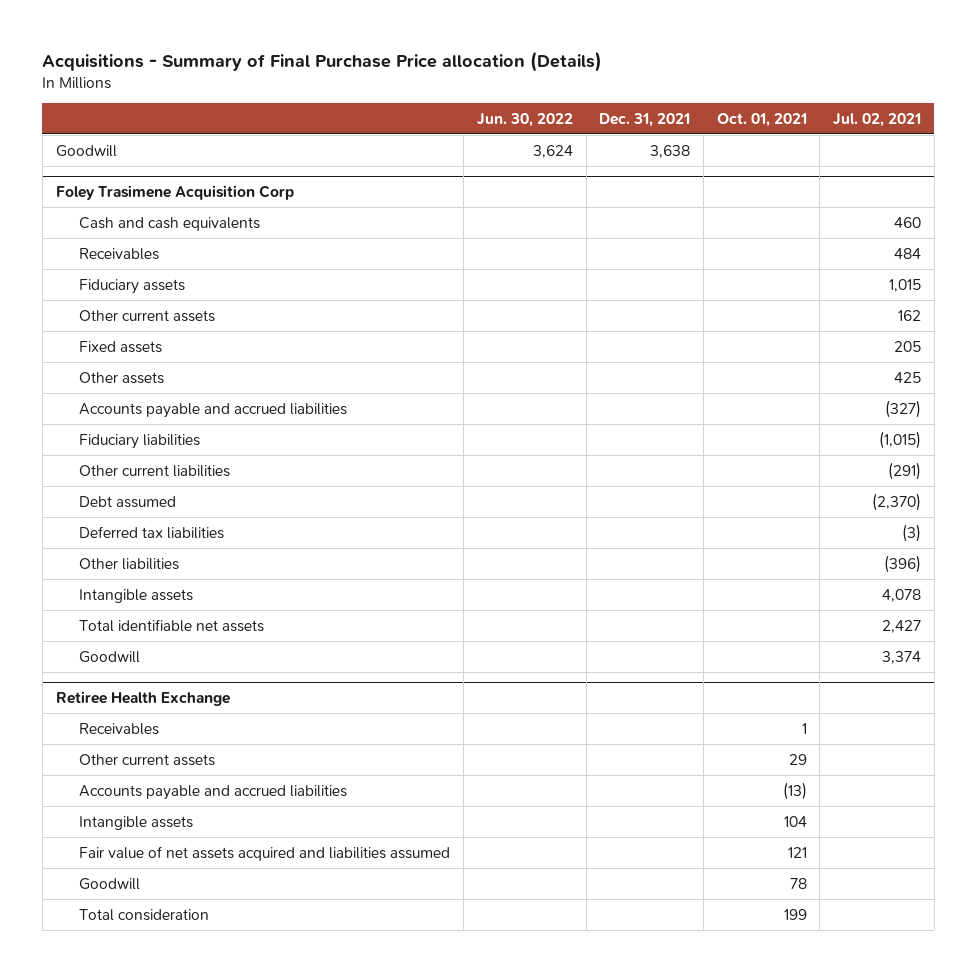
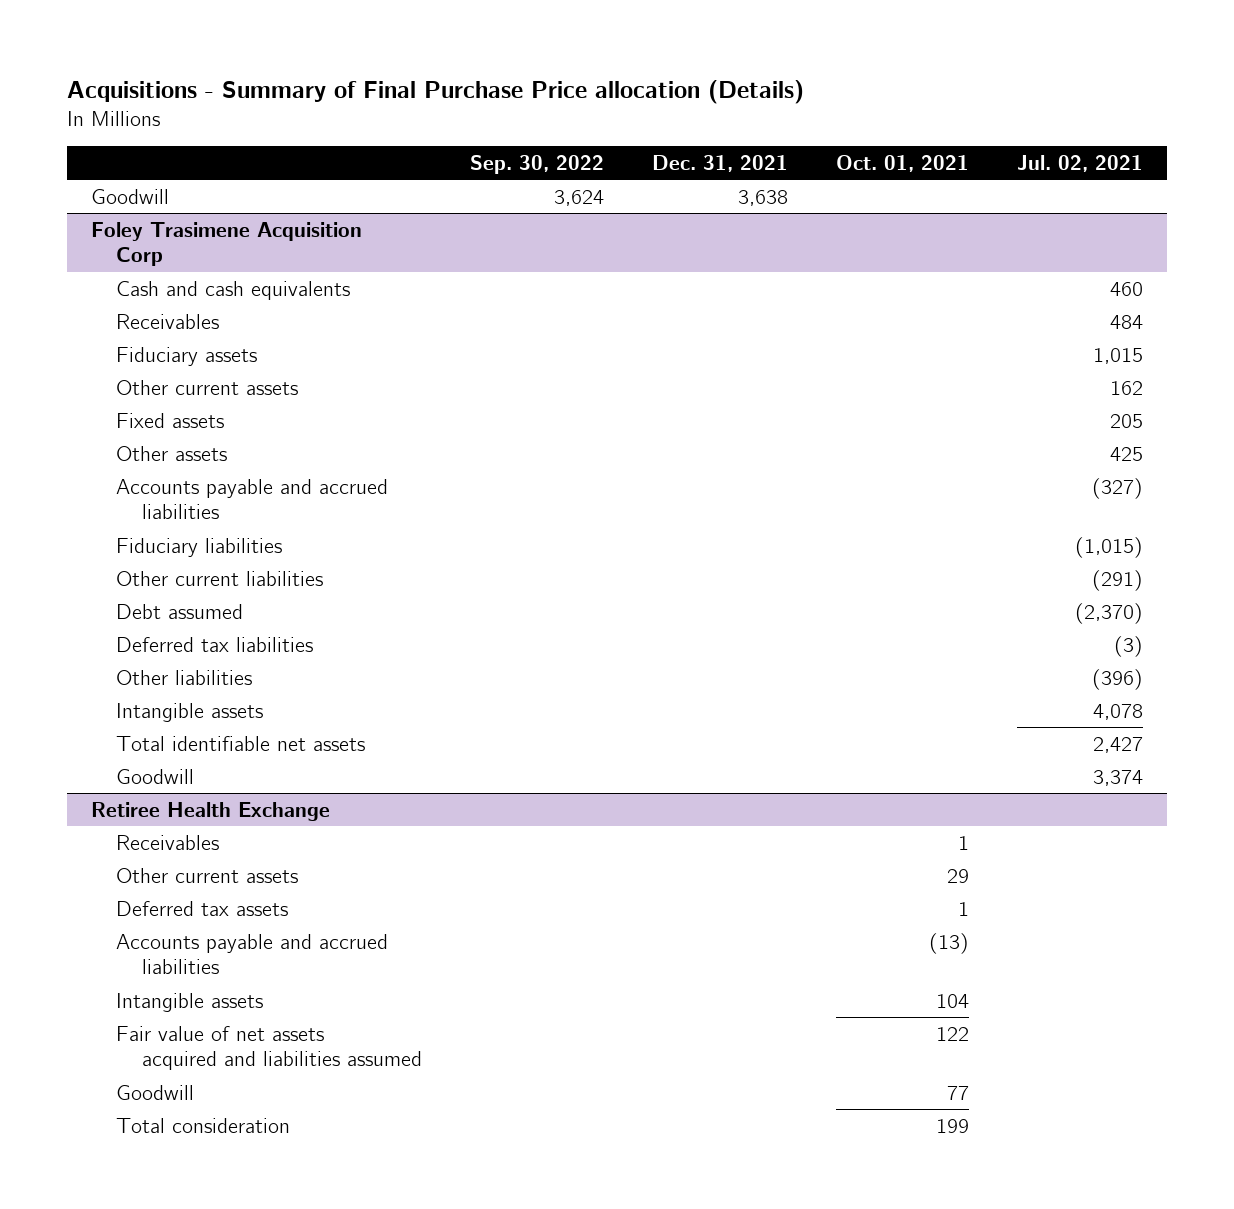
[476,112,573,127] Jun. 30, 2022 -> none
none -> [470,154,605,174] Sep. 30, 2022
none -> [116,900,289,916] Deferred tax assets
[787,846,807,858] 121 -> [936,1026,970,1041] 122
[789,877,807,889] 78 -> [947,1085,970,1100] 77

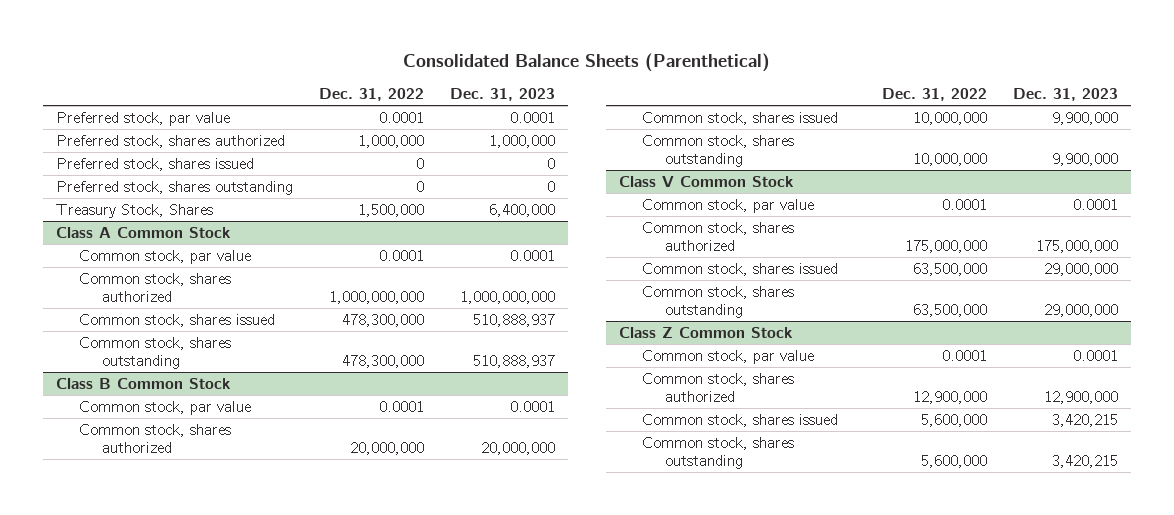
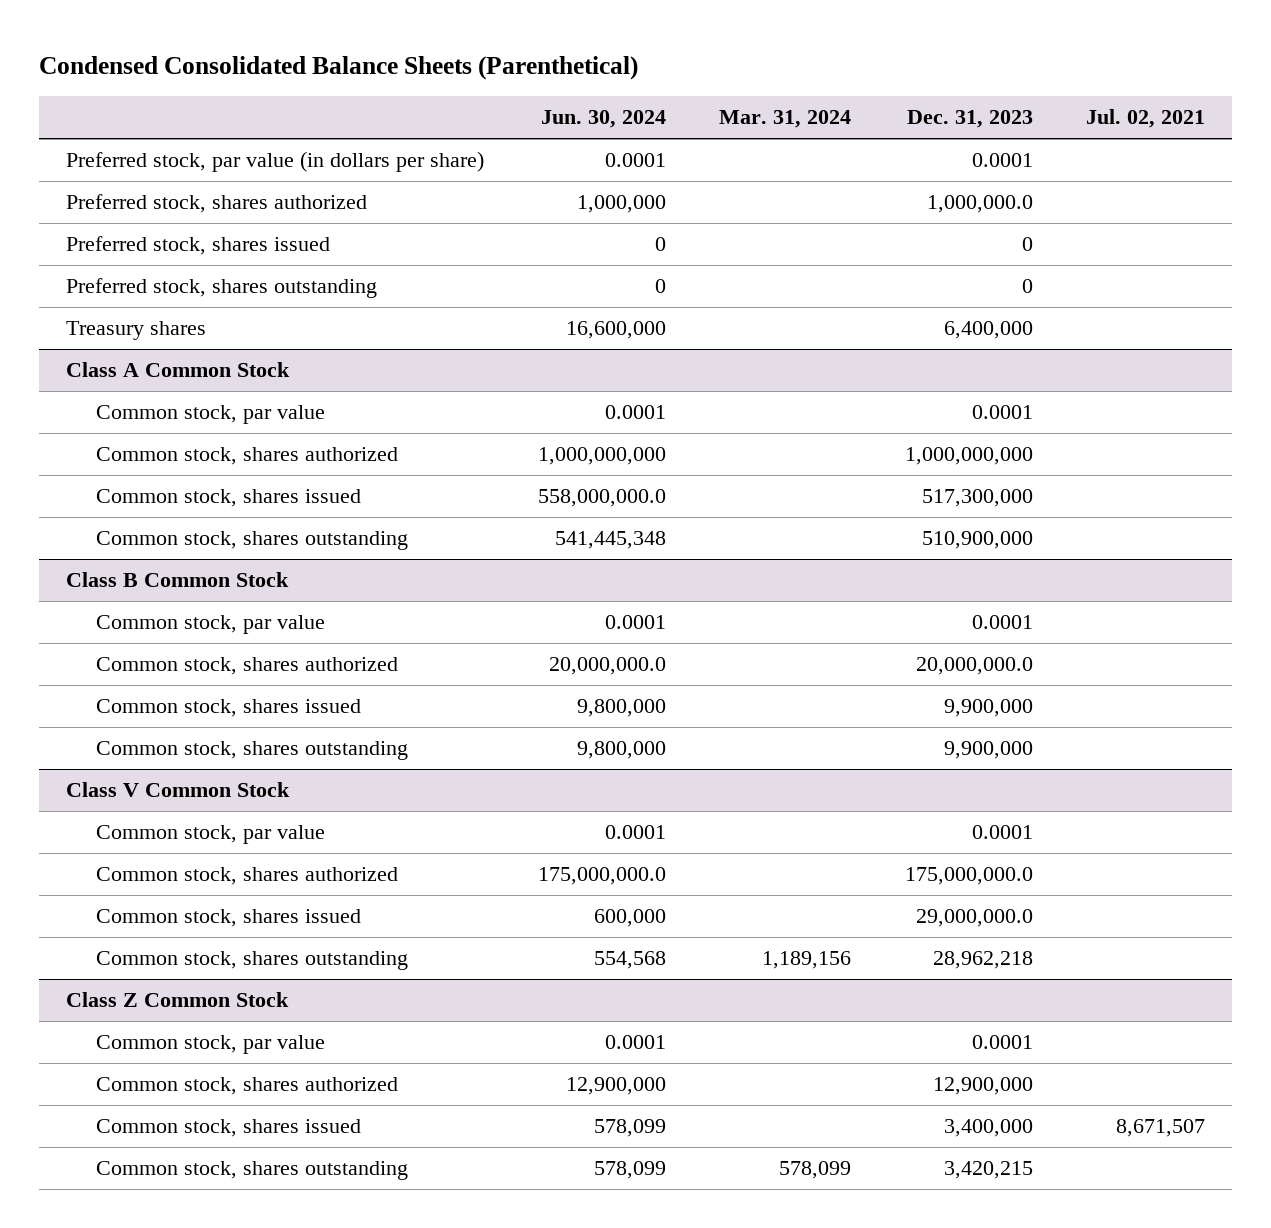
[403,53,771,73] Consolidated Balance Sheets (Parenthetical) -> [39,55,639,80] Condensed Consolidated Balance Sheets (Parenthetical)
[318,88,424,102] Dec. 31, 2022 -> none
none -> [540,110,666,129] Jun. 30, 2024
none -> [719,110,852,129] Mar. 31, 2024
none -> [1086,109,1206,129] Jul. 02, 2021
[56,111,231,126] Preferred stock, par value -> [66,151,485,173] Preferred stock, par value (in dollars per share)
[488,134,555,148] 1,000,000 -> [926,195,1033,214] 1,000,000.0
[56,203,214,218] Treasury Stock, Shares -> [66,321,207,341] Treasury shares
[472,313,555,327] 510,888,937 -> [921,489,1033,508] 517,300,000
[472,354,555,368] 510,888,937 -> [921,531,1033,550] 510,900,000
[480,441,555,455] 20,000,000 -> [915,657,1033,676] 20,000,000.0
[1036,239,1119,253] 175,000,000 -> [904,867,1033,886] 175,000,000.0
[1044,262,1119,276] 29,000,000 -> [915,909,1033,928] 29,000,000.0
[1044,303,1119,317] 29,000,000 -> [932,951,1033,970] 28,962,218
[1052,413,1119,427] 3,420,215 -> [943,1119,1033,1138] 3,400,000

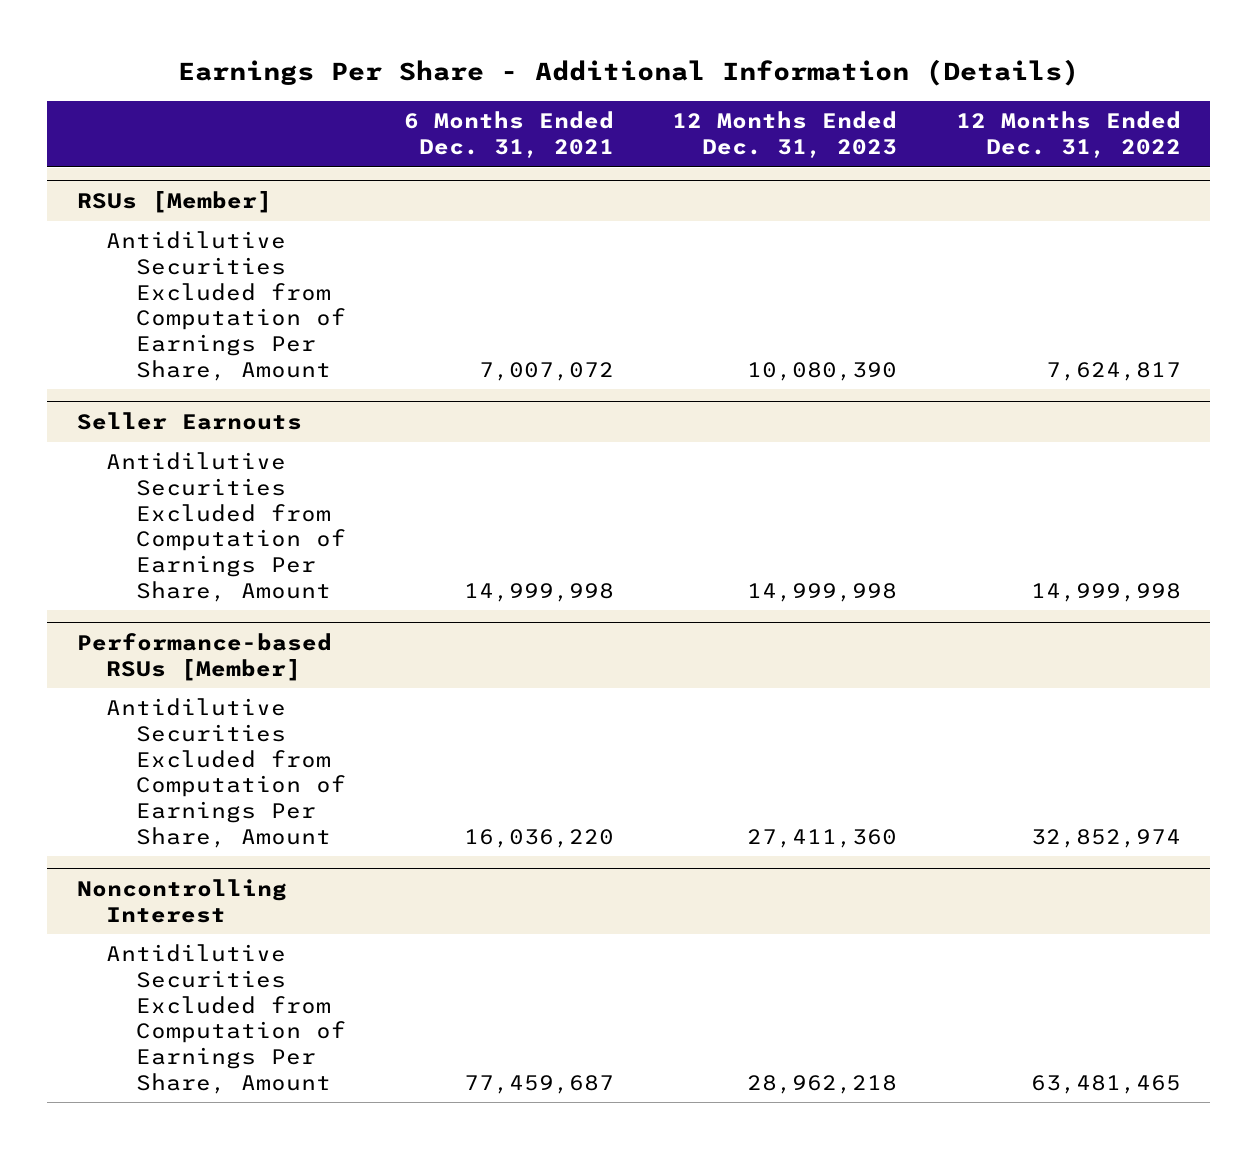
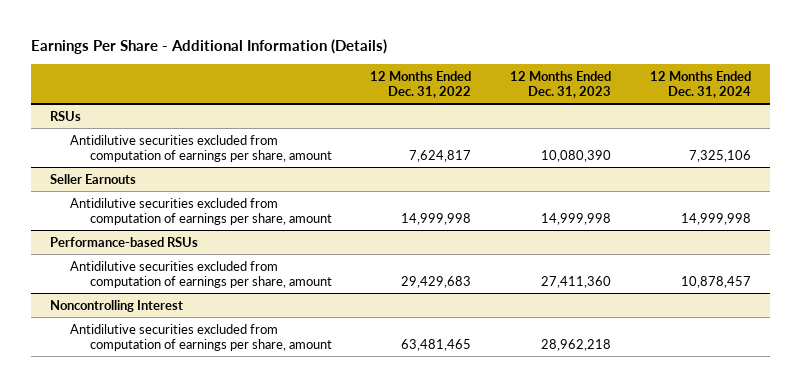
[403,111,614,159] 6 Months Ended Dec. 31, 2021 -> none
none -> [650,71,752,99] 12 Months Ended Dec. 31, 2024
[76,191,272,214] RSUs [Member] -> [50,110,82,121] RSUs
[106,231,346,381] Antidilutive Securities Excluded from Computation of Earnings Per Share, Amount -> [69,134,332,162] Antidilutive securities excluded from computation of earnings per share, amount
[106,452,346,602] Antidilutive Securities Excluded from Computation of Earnings Per Share, Amount -> [69,197,332,225] Antidilutive securities excluded from computation of earnings per share, amount
[76,633,332,681] Performance-based RSUs [Member] -> [50,236,199,247] Performance-based RSUs
[106,698,346,848] Antidilutive Securities Excluded from Computation of Earnings Per Share, Amount -> [69,260,332,288] Antidilutive securities excluded from computation of earnings per share, amount
[1030,828,1181,848] 32,852,974 -> [401,275,472,288] 29,429,683
[106,944,346,1094] Antidilutive Securities Excluded from Computation of Earnings Per Share, Amount -> [69,323,332,351] Antidilutive securities excluded from computation of earnings per share, amount

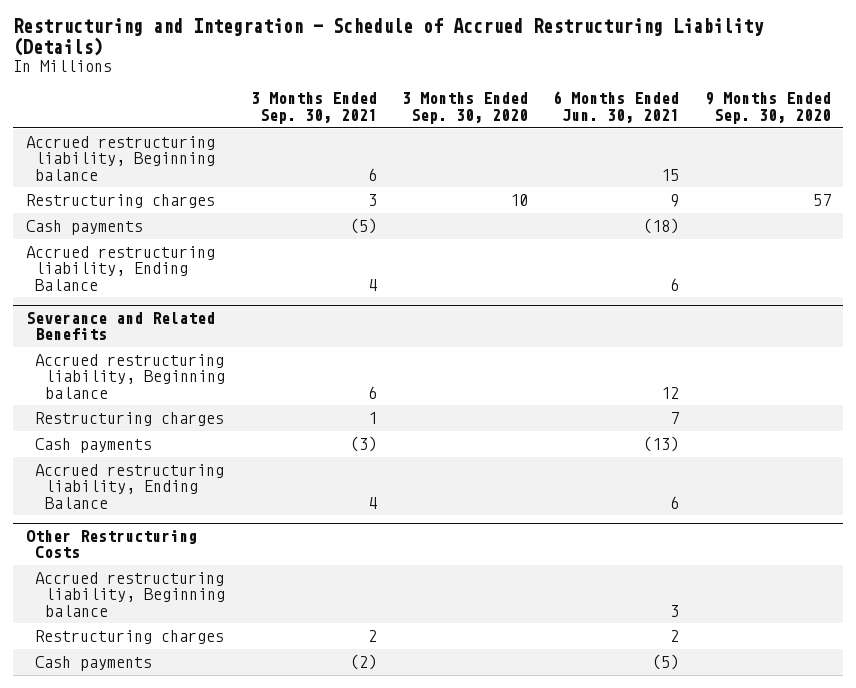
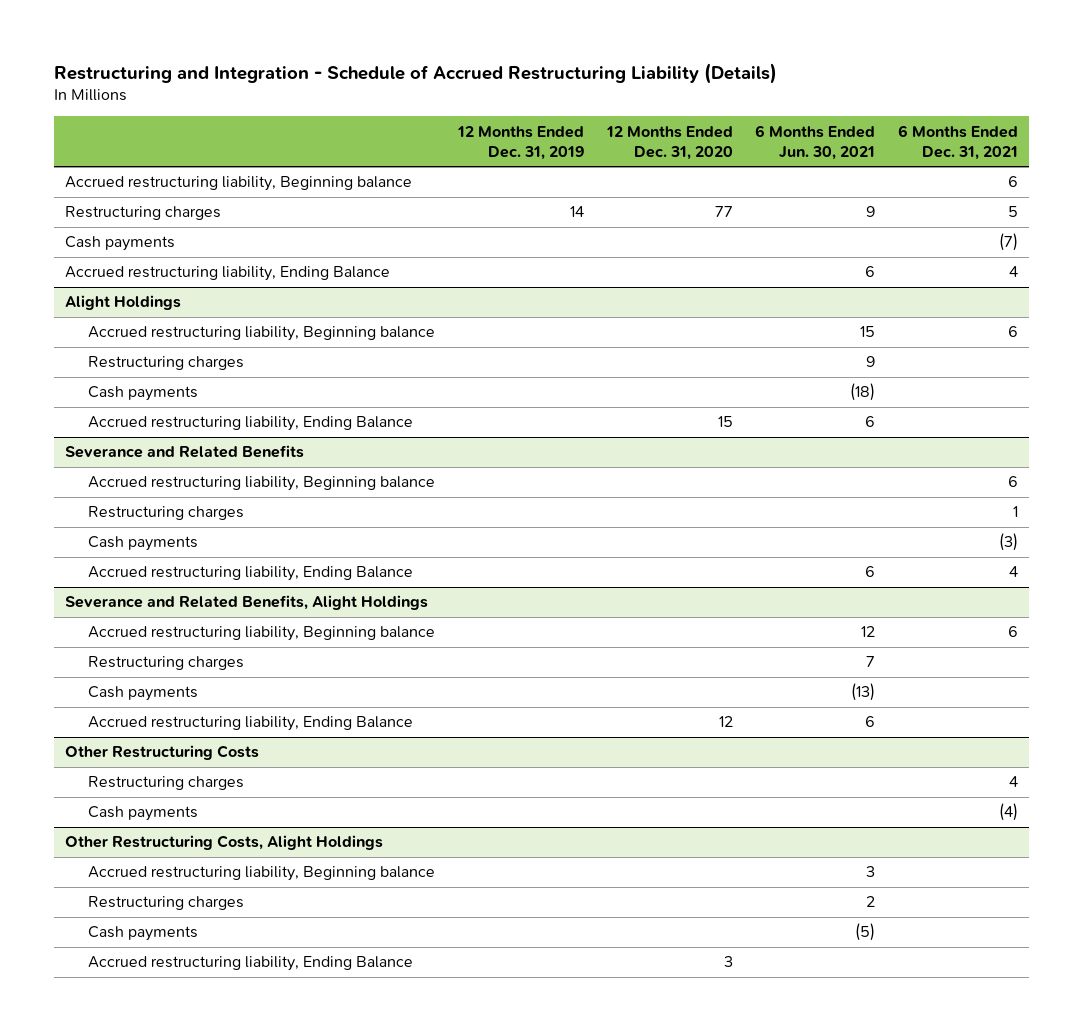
[250,92,377,124] 3 Months Ended Sep. 30, 2021 -> none
[401,92,528,124] 3 Months Ended Sep. 30, 2020 -> none
[704,92,831,124] 9 Months Ended Sep. 30, 2020 -> none
none -> [457,125,585,161] 12 Months Ended Dec. 31, 2019
none -> [605,125,733,161] 12 Months Ended Dec. 31, 2020
none -> [897,124,1018,161] 6 Months Ended Dec. 31, 2021
none -> [65,176,413,192] Accrued restructuring liability, Beginning balance
none -> [65,206,222,221] Restructuring charges
none -> [65,236,176,252] Cash payments
none -> [65,266,391,282] Accrued restructuring liability, Ending Balance
none -> [65,295,182,311] Alight Holdings
none -> [88,476,436,492] Accrued restructuring liability, Beginning balance
none -> [88,506,245,521] Restructuring charges
none -> [88,536,199,552] Cash payments
none -> [88,566,414,582] Accrued restructuring liability, Ending Balance
none -> [65,595,429,611] Severance and Related Benefits, Alight Holdings
none -> [88,776,245,791] Restructuring charges
none -> [88,806,199,822] Cash payments
none -> [65,835,384,851] Other Restructuring Costs, Alight Holdings
none -> [88,956,414,972] Accrued restructuring liability, Ending Balance

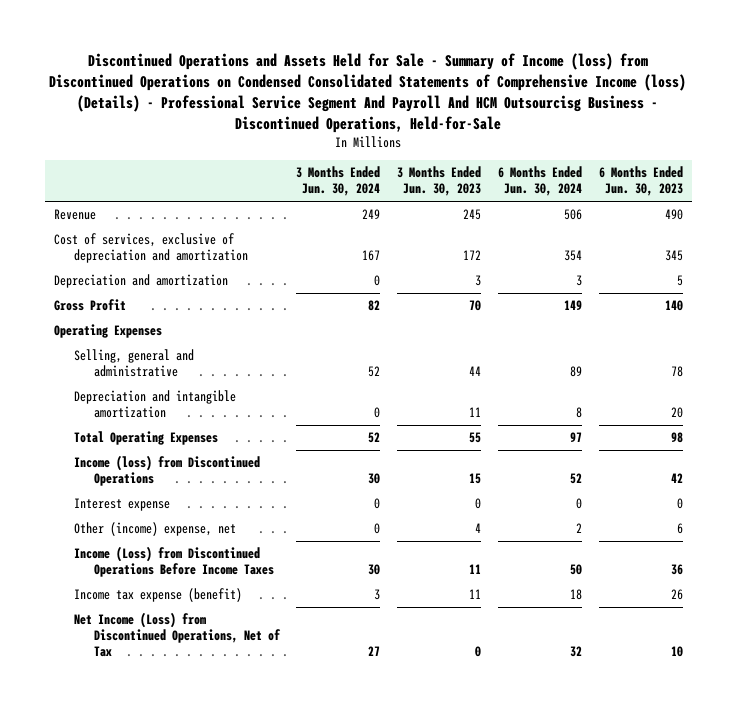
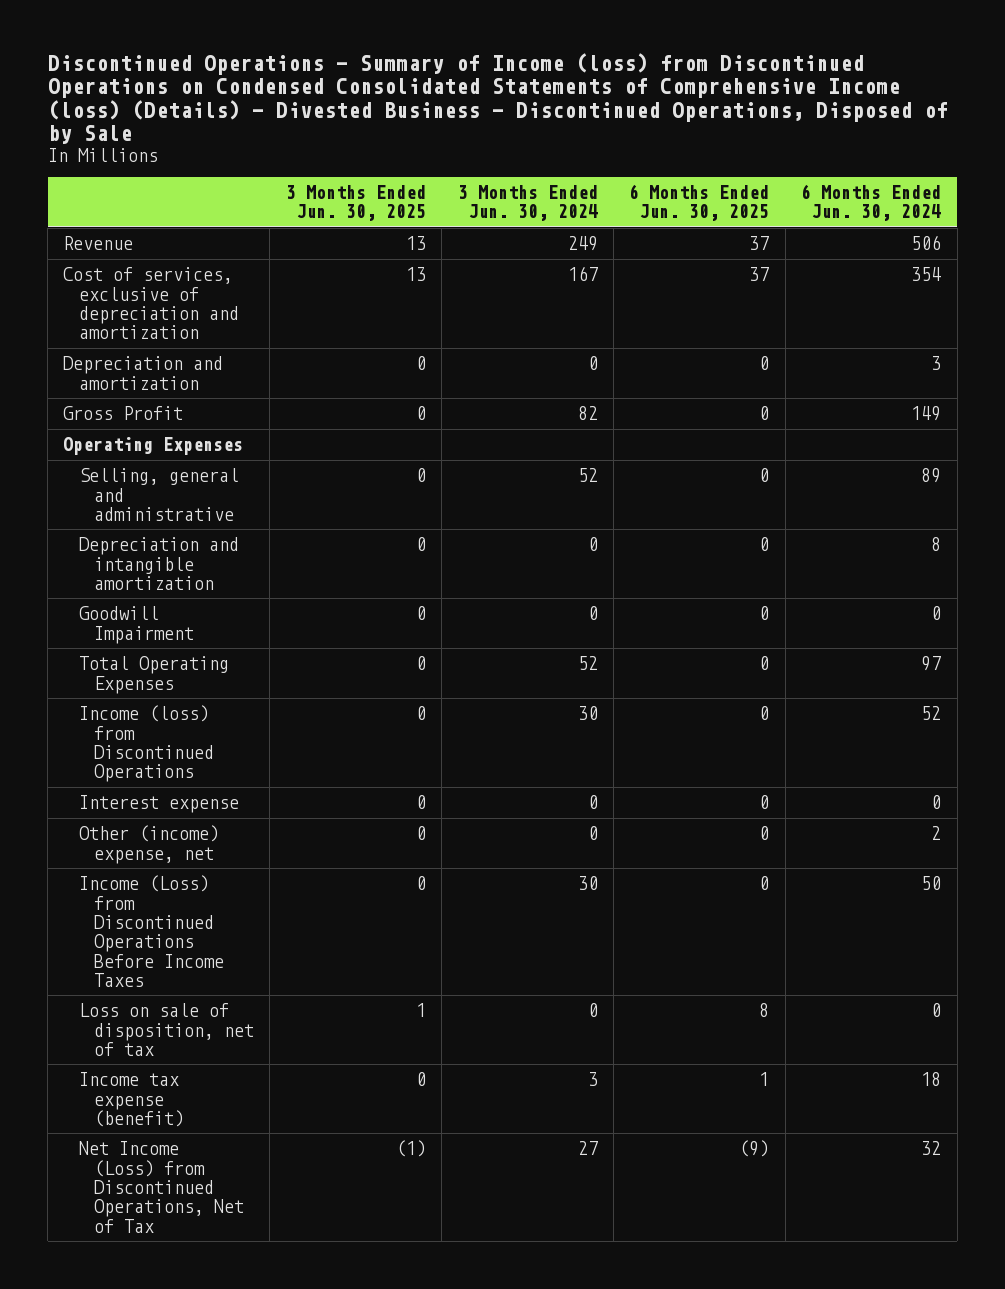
[49,53,687,133] Discontinued Operations and Assets Held for Sale - Summary of Income (loss) from Discontinued Operations on Condensed Consolidated Statements of Comprehensive Income (loss) (Details) - Professional Service Segment And Payroll And HCM Outsourcisg Business - Discontinued Operations, Held-for-Sale -> [47,52,948,145] Discontinued Operations - Summary of Income (loss) from Discontinued Operations on Condensed Consolidated Statements of Comprehensive Income (loss) (Details) - Divested Business - Discontinued Operations, Disposed of by Sale
[397,166,482,197] 3 Months Ended Jun. 30, 2023 -> none
[599,166,684,197] 6 Months Ended Jun. 30, 2023 -> none
none -> [285,184,426,222] 3 Months Ended Jun. 30, 2025
none -> [629,183,770,222] 6 Months Ended Jun. 30, 2025
none -> [78,606,194,644] Goodwill Impairment
none -> [78,1003,254,1056] Loss on sale of disposition, net of tax

